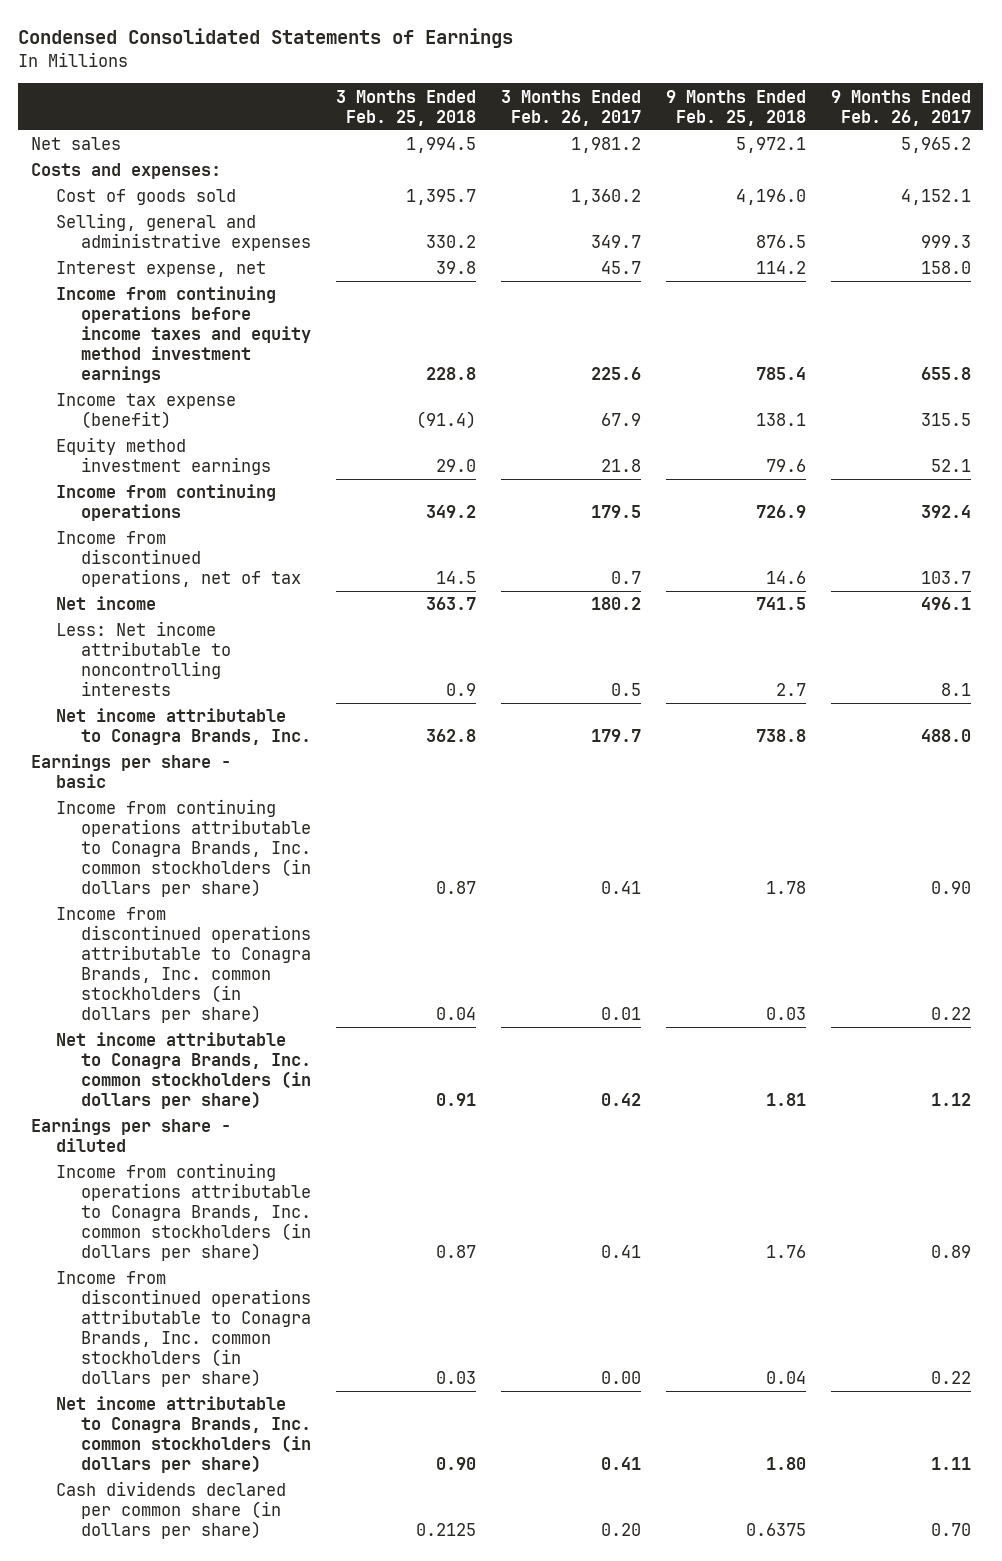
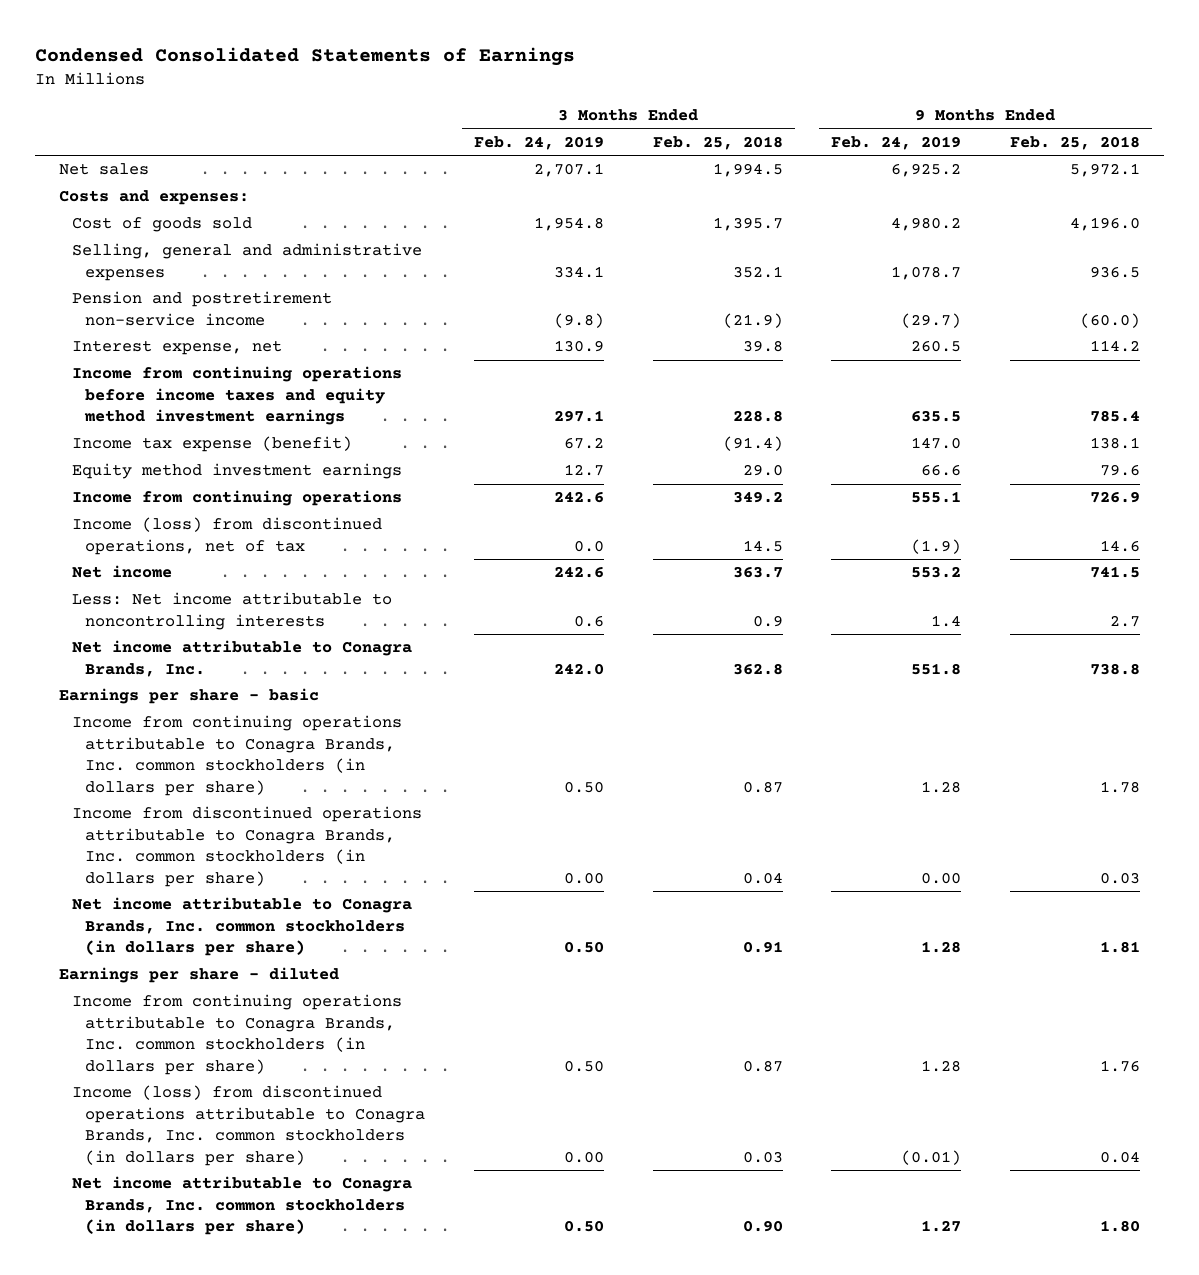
[500,89,641,126] 3 Months Ended Feb. 26, 2017 -> none
[830,89,971,126] 9 Months Ended Feb. 26, 2017 -> none
none -> [473,135,604,150] Feb. 24, 2019
none -> [831,135,962,150] Feb. 24, 2019
[425,235,476,249] 330.2 -> [732,265,783,278] 352.1
[755,235,806,249] 876.5 -> [1089,265,1140,278] 936.5
none -> [72,291,333,326] Pension and postretirement non-service income
[55,531,302,588] Income from discontinued operations, net of tax -> [72,517,383,555] Income (loss) from discontinued operations, net of tax
[55,1271,312,1388] Income from discontinued operations attributable to Conagra Brands, Inc. common stockholders (in dollars per share) -> [72,1085,426,1166] Income (loss) from discontinued operations attributable to Conagra Brands, Inc. common stockholders (in dollars per share)
[55,1481,286,1540] Cash dividends declared per common share (in dollars per share) -> none

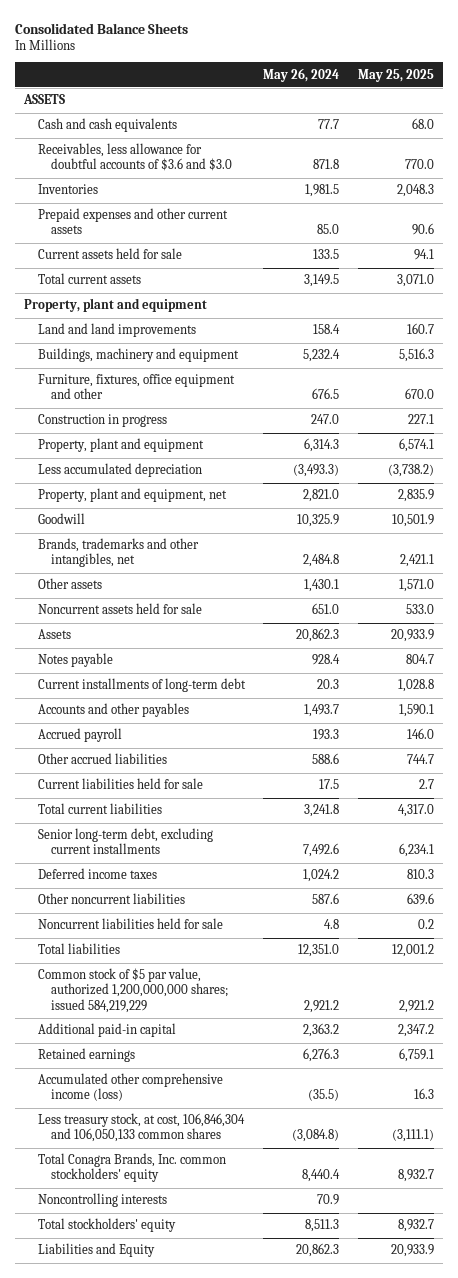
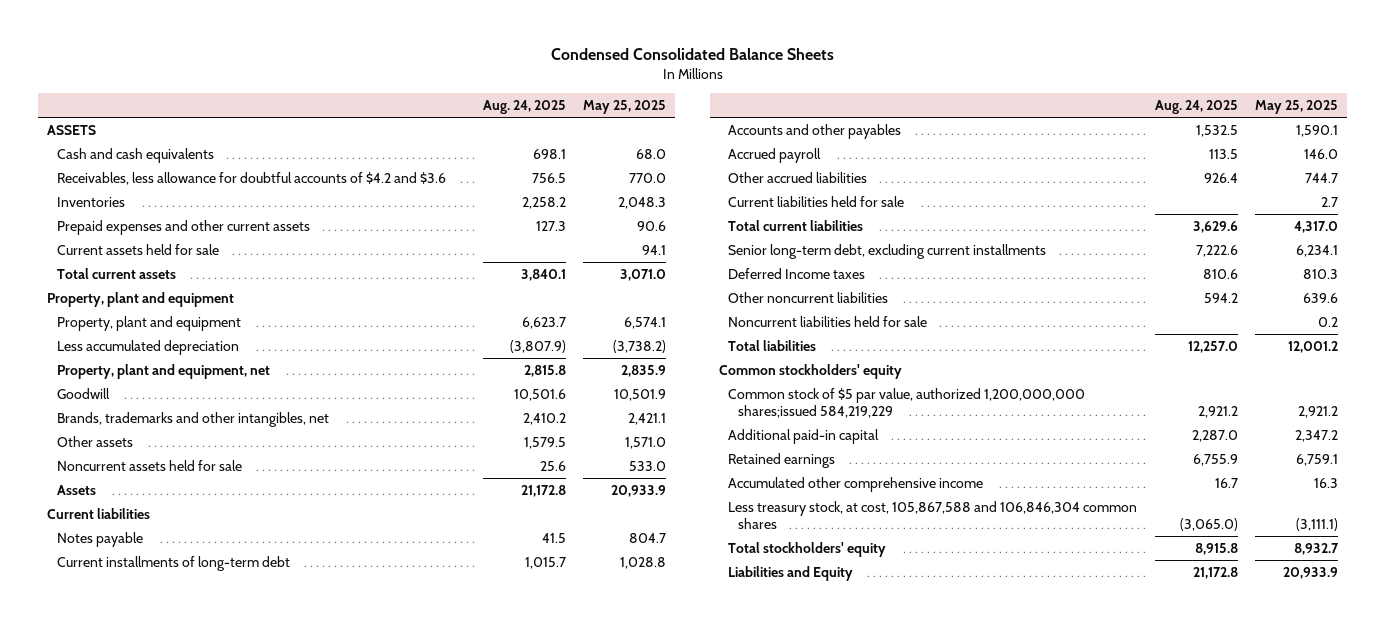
[14,22,188,34] Consolidated Balance Sheets -> [550,48,834,61] Condensed Consolidated Balance Sheets
[263,67,340,82] May 26, 2024 -> none
none -> [483,100,567,115] Aug. 24, 2025
[37,143,233,172] Receivables, less allowance for doubtful accounts of $3.6 and $3.0 -> [56,172,446,186] Receivables, less allowance for doubtful accounts of $4.2 and $3.6
[37,323,196,338] Land and land improvements -> none
[37,348,239,363] Buildings, machinery and equipment -> none
[37,374,235,400] Furniture, fixtures, office equipment and other -> none
[37,414,167,428] Construction in progress -> none
none -> [47,508,151,520] Current liabilities
[37,868,157,880] Deferred income taxes -> [728,268,866,280] Deferred Income taxes
none -> [718,364,902,380] Common stockholders' equity
[37,968,229,1013] Common stock of $5 par value, authorized 1,200,000,000 shares; issued 584,219,229 -> [728,388,1086,418] Common stock of $5 par value, authorized 1,200,000,000 shares;issued 584,219,229
[37,1153,226,1183] Total Conagra Brands, Inc. common stockholders' equity -> none
[37,1193,167,1208] Noncontrolling interests -> none
[37,1073,223,1102] Accumulated other comprehensive income (loss) -> [728,477,984,493] Accumulated other comprehensive income
[37,1113,245,1143] Less treasury stock, at cost, 106,846,304 and 106,050,133 common shares -> [728,501,1138,529] Less treasury stock, at cost, 105,867,588 and 106,846,304 common shares

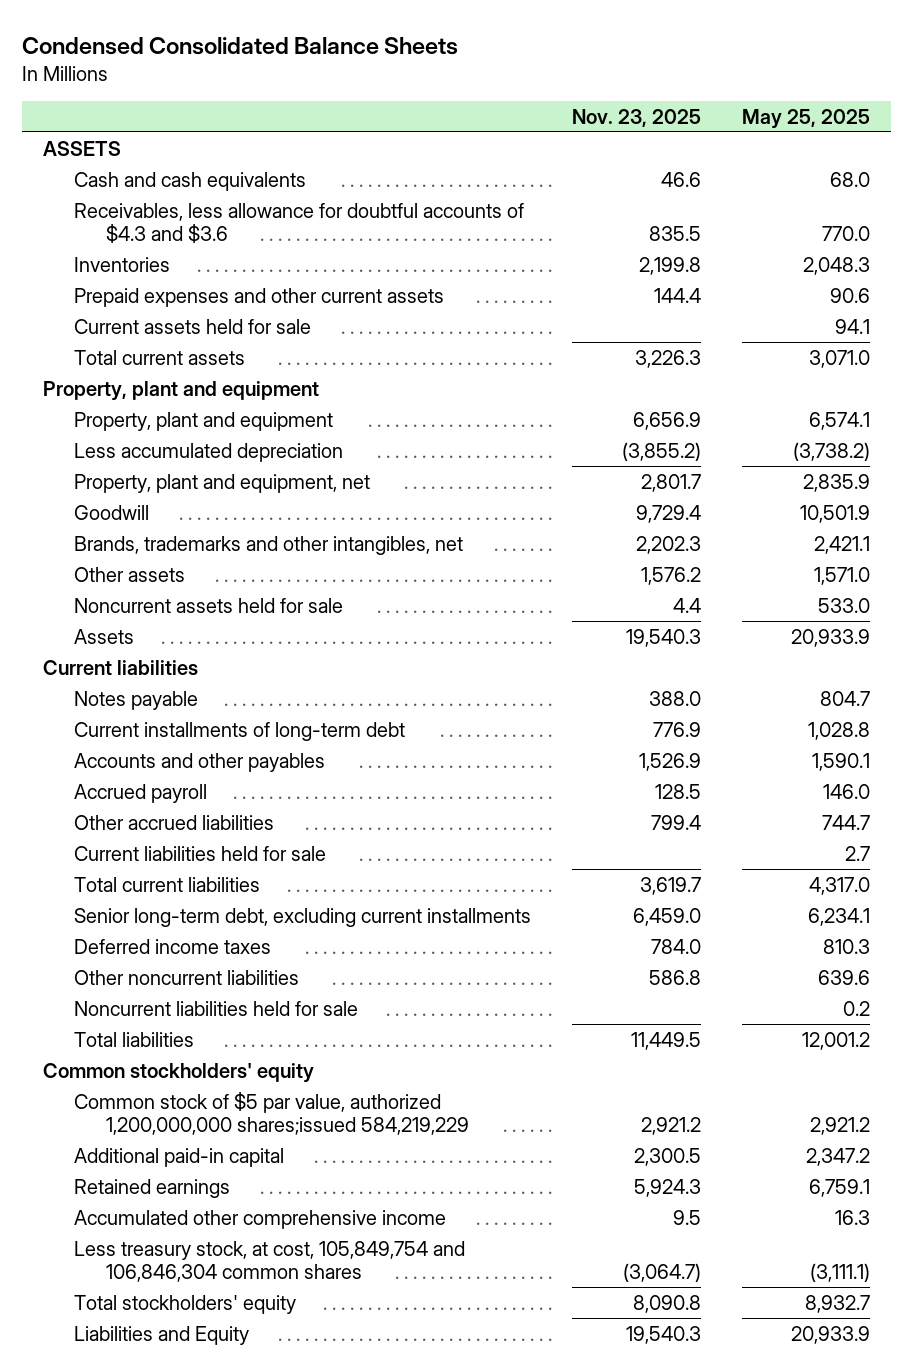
[483,100,567,115] Aug. 24, 2025 -> none
none -> [572,108,702,127] Nov. 23, 2025
[56,172,446,186] Receivables, less allowance for doubtful accounts of $4.2 and $3.6 -> [74,202,525,244] Receivables, less allowance for doubtful accounts of $4.3 and $3.6
[728,268,866,280] Deferred Income taxes -> [74,938,272,954] Deferred income taxes
[728,501,1138,529] Less treasury stock, at cost, 105,867,588 and 106,846,304 common shares -> [74,1240,466,1283] Less treasury stock, at cost, 105,849,754 and 106,846,304 common shares

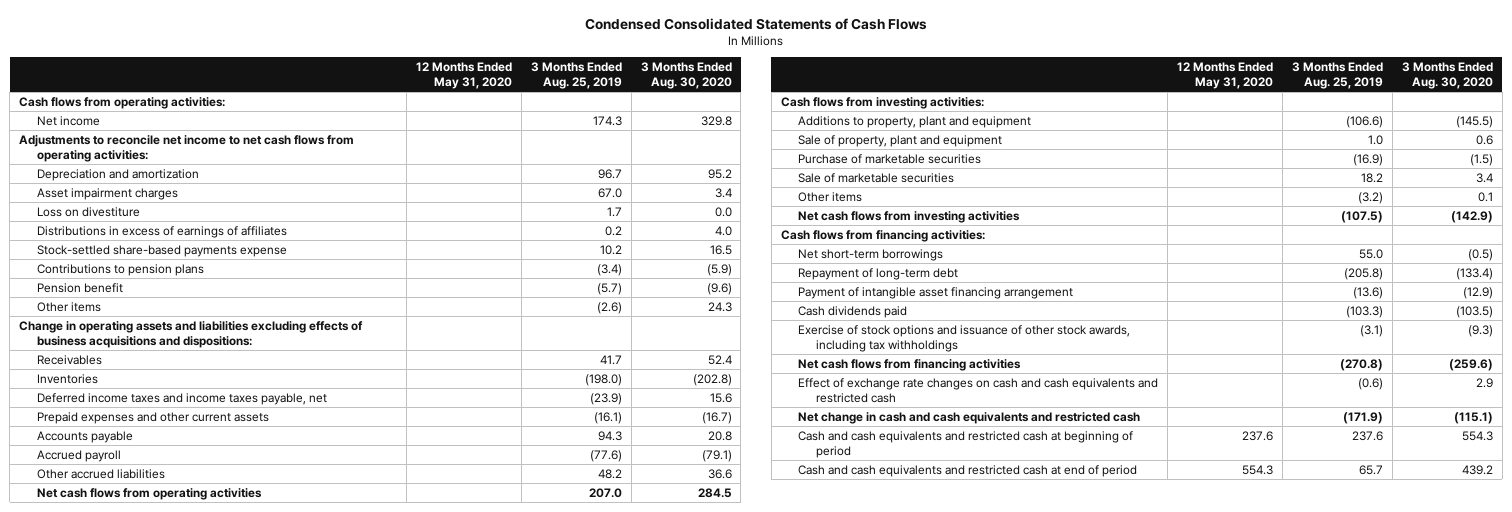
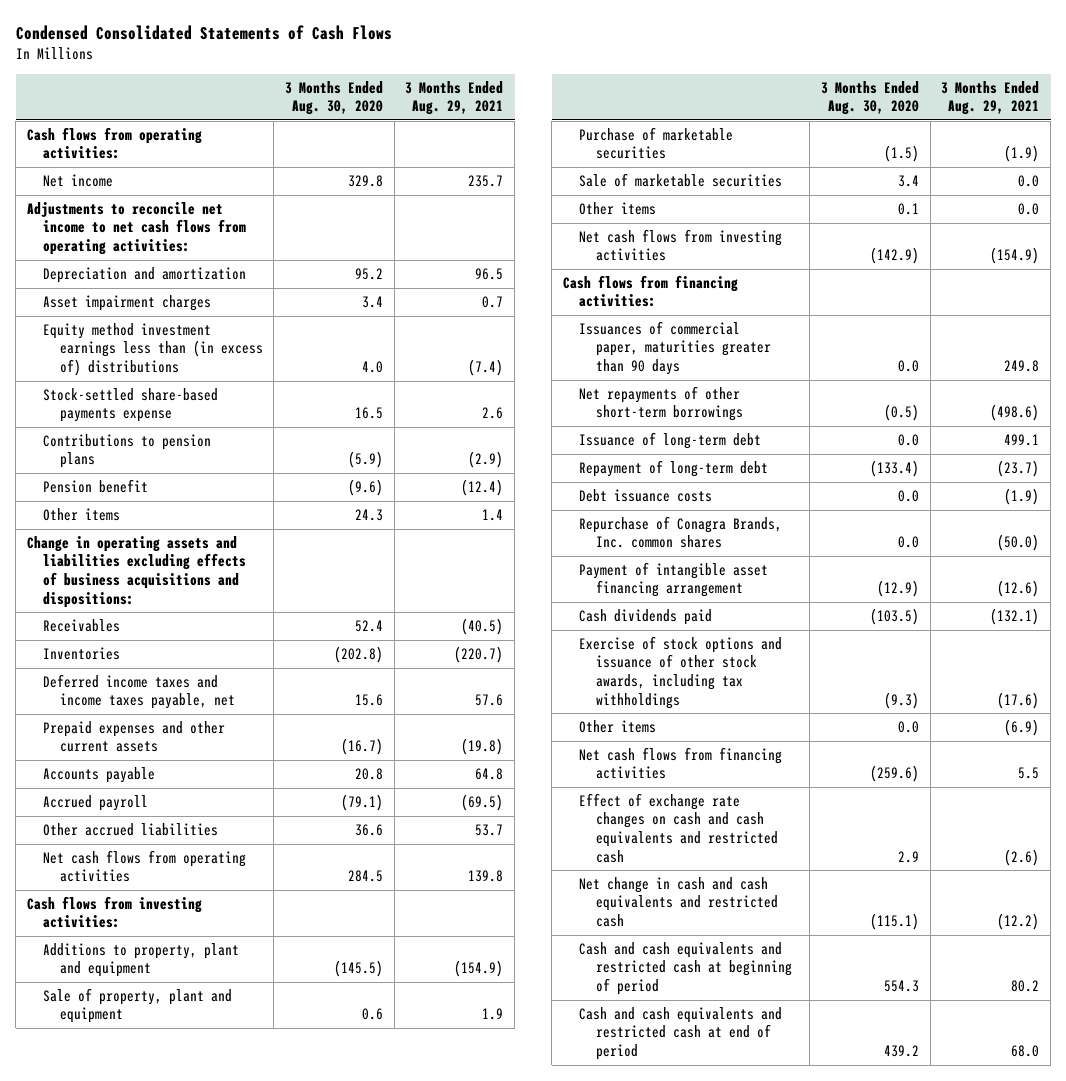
[415,61,512,90] 12 Months Ended May 31, 2020 -> none
[530,61,622,90] 3 Months Ended Aug. 25, 2019 -> none
none -> [405,80,504,116] 3 Months Ended Aug. 29, 2021
[36,206,140,217] Loss on divestiture -> none
[36,225,287,238] Distributions in excess of earnings of affiliates -> [43,322,263,377] Equity method investment earnings less than (in excess of) distributions
none -> [579,320,771,376] Issuances of commercial paper, maturities greater than 90 days
[798,248,944,261] Net short-term borrowings -> [579,385,743,422] Net repayments of other short-term borrowings
none -> [579,431,762,449] Issuance of long-term debt
none -> [579,488,713,502] Debt issuance costs
none -> [579,515,783,549] Repurchase of Conagra Brands, Inc. common shares
none -> [579,719,657,733] Other items

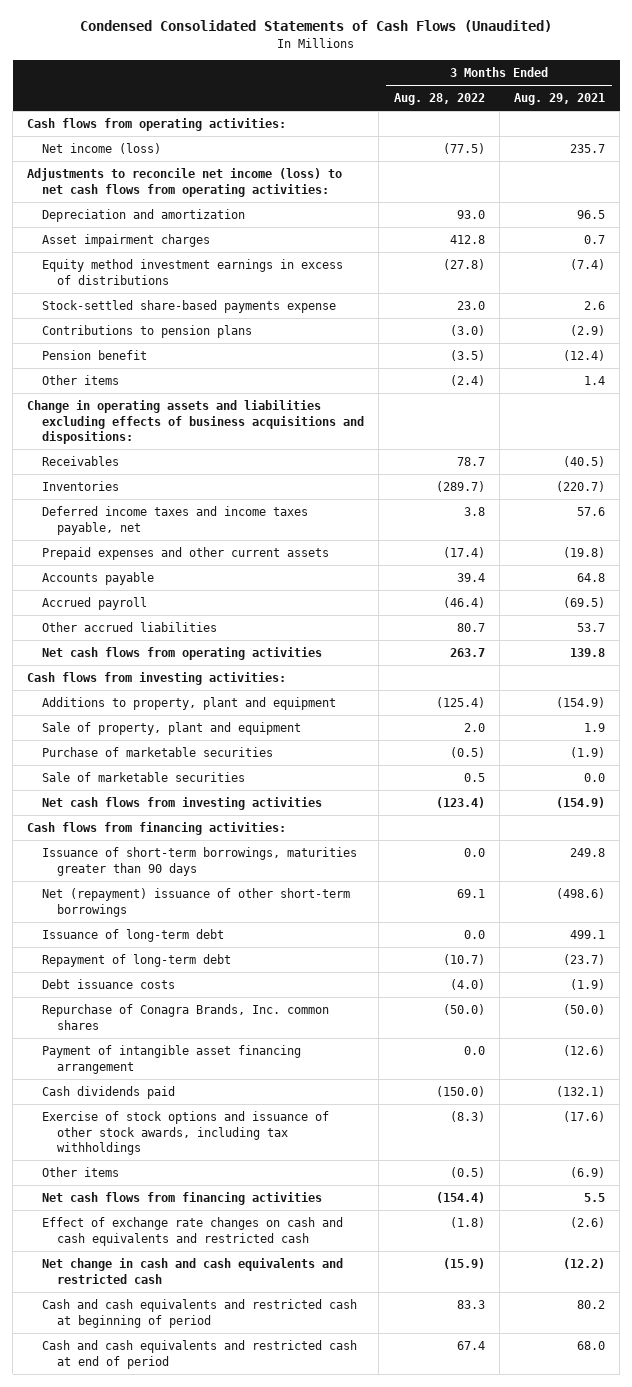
[15,24,392,40] Condensed Consolidated Statements of Cash Flows -> [80,20,553,33] Condensed Consolidated Statements of Cash Flows (Unaudited)
[284,80,383,116] 3 Months Ended Aug. 30, 2020 -> none
none -> [393,93,485,106] Aug. 28, 2022
[43,173,114,187] Net income -> [42,142,162,154] Net income (loss)
[26,201,247,256] Adjustments to reconcile net income to net cash flows from operating activities: -> [27,167,343,197] Adjustments to reconcile net income (loss) to net cash flows from operating activities:
[43,322,263,377] Equity method investment earnings less than (in excess of) distributions -> [42,258,344,285] Equity method investment earnings in excess of distributions
[579,201,657,215] Other items -> none
[579,320,771,376] Issuances of commercial paper, maturities greater than 90 days -> [42,846,358,876] Issuance of short-term borrowings, maturities greater than 90 days
[579,385,743,422] Net repayments of other short-term borrowings -> [42,887,351,917] Net (repayment) issuance of other short-term borrowings

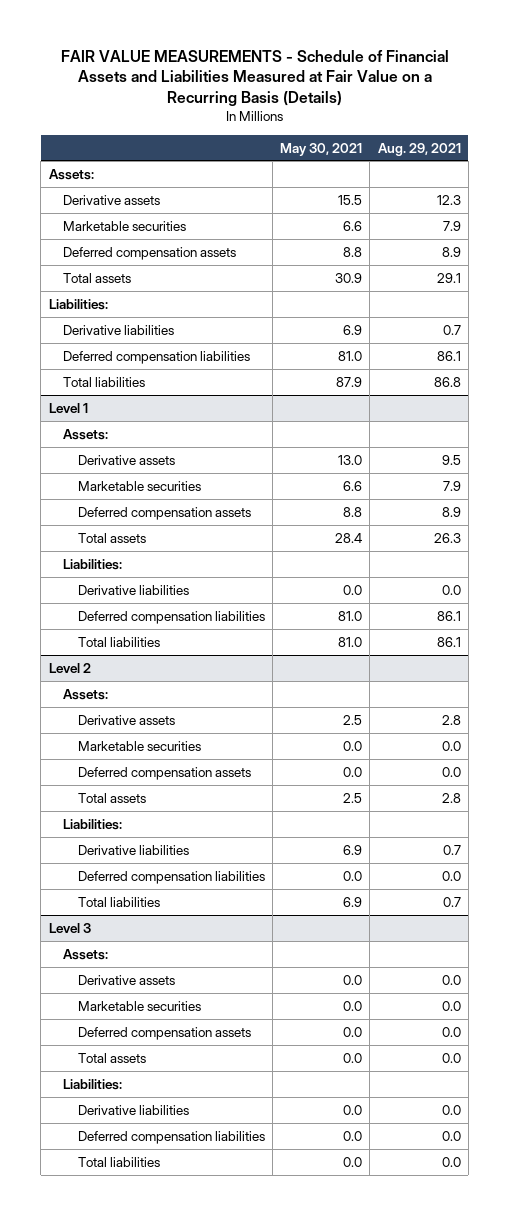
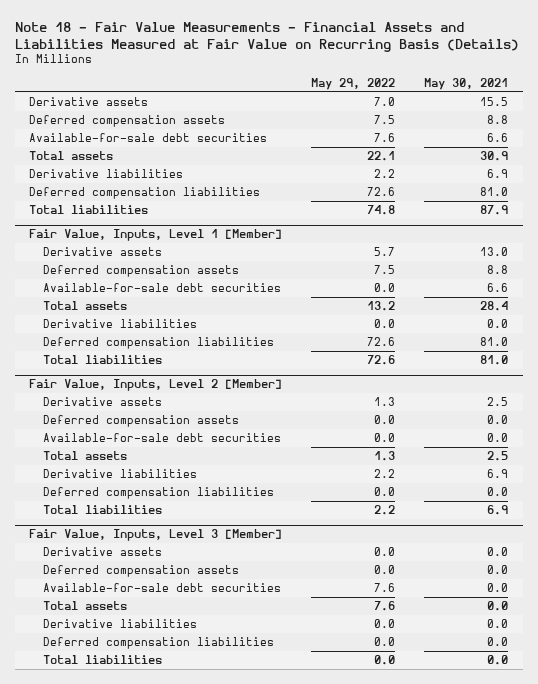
[60,49,449,107] FAIR VALUE MEASUREMENTS - Schedule of Financial Assets and Liabilities Measured at Fair Value on a Recurring Basis (Details) -> [14,21,519,52] Note 18 - Fair Value Measurements - Financial Assets and Liabilities Measured at Fair Value on Recurring Basis (Details)
[377,142,461,156] Aug. 29, 2021 -> none
none -> [311,78,396,91] May 29, 2022
[48,168,94,180] Assets: -> none
[63,220,187,231] Marketable securities -> none
none -> [29,132,268,142] Available-for-sale debt securities
[48,298,108,310] Liabilities: -> none
[63,428,109,440] Assets: -> none
[48,402,88,413] Level 1 -> [29,229,283,242] Fair Value, Inputs, Level 1 [Member]
[77,480,201,491] Marketable securities -> none
none -> [43,282,282,292] Available-for-sale debt securities
[63,558,123,570] Liabilities: -> none
[63,688,109,700] Assets: -> none
[48,662,91,673] Level 2 -> [29,379,283,392] Fair Value, Inputs, Level 2 [Member]
[77,740,201,751] Marketable securities -> none
none -> [43,432,282,442] Available-for-sale debt securities
[63,818,123,830] Liabilities: -> none
[63,948,109,960] Assets: -> none
[48,922,91,933] Level 3 -> [29,529,283,542] Fair Value, Inputs, Level 3 [Member]
[77,1000,201,1011] Marketable securities -> none
none -> [43,582,282,592] Available-for-sale debt securities
[63,1078,123,1090] Liabilities: -> none

